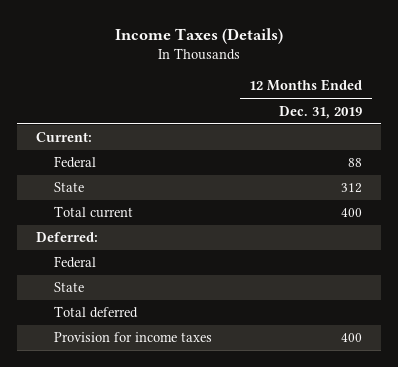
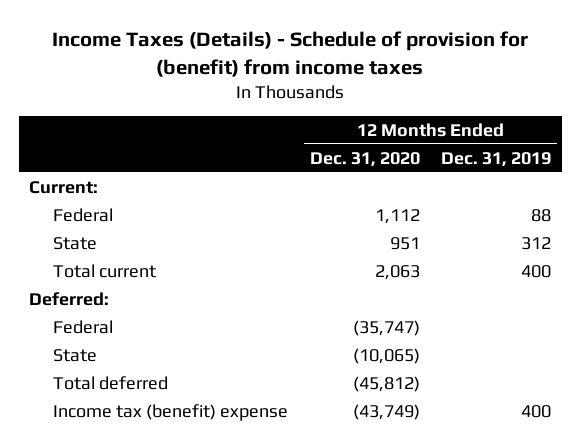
[115,27,284,44] Income Taxes (Details) -> [52,31,529,77] Income Taxes (Details) - Schedule of provision for (benefit) from income taxes
none -> [309,151,420,167] Dec. 31, 2020
[54,332,213,343] Provision for income taxes -> none
none -> [53,403,289,421] Income tax (benefit) expense

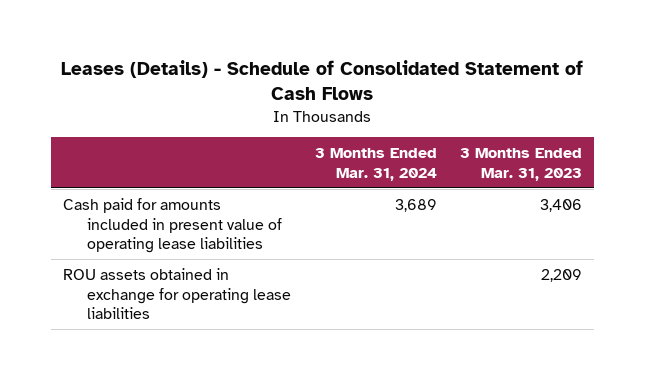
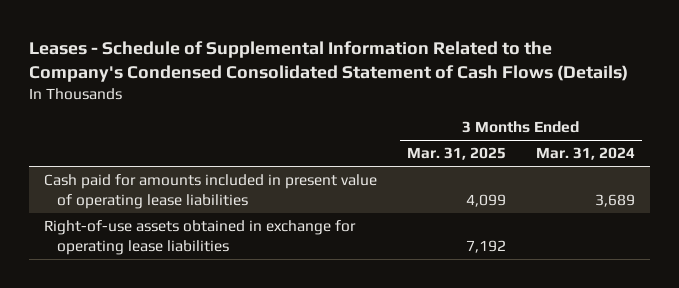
[61,60,584,101] Leases (Details) - Schedule of Consolidated Statement of Cash Flows -> [29,40,629,82] Leases - Schedule of Supplemental Information Related to the Company's Condensed Consolidated Statement of Cash Flows (Details)
[460,148,583,181] 3 Months Ended Mar. 31, 2023 -> none
none -> [406,147,506,161] Mar. 31, 2025
[62,267,292,320] ROU assets obtained in exchange for operating lease liabilities -> [44,219,357,256] Right-of-use assets obtained in exchange for operating lease liabilities

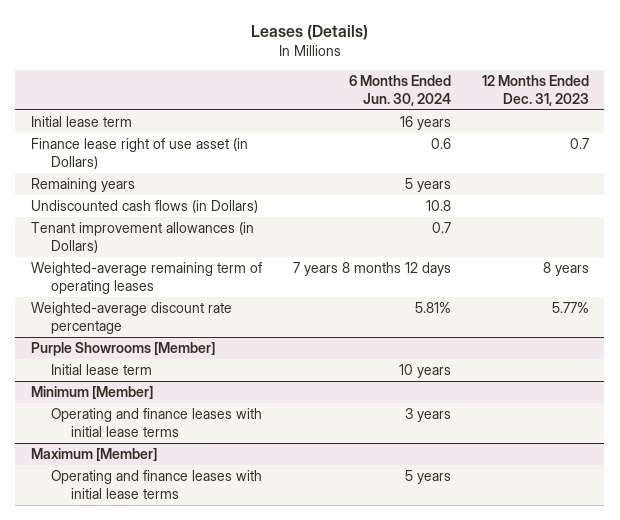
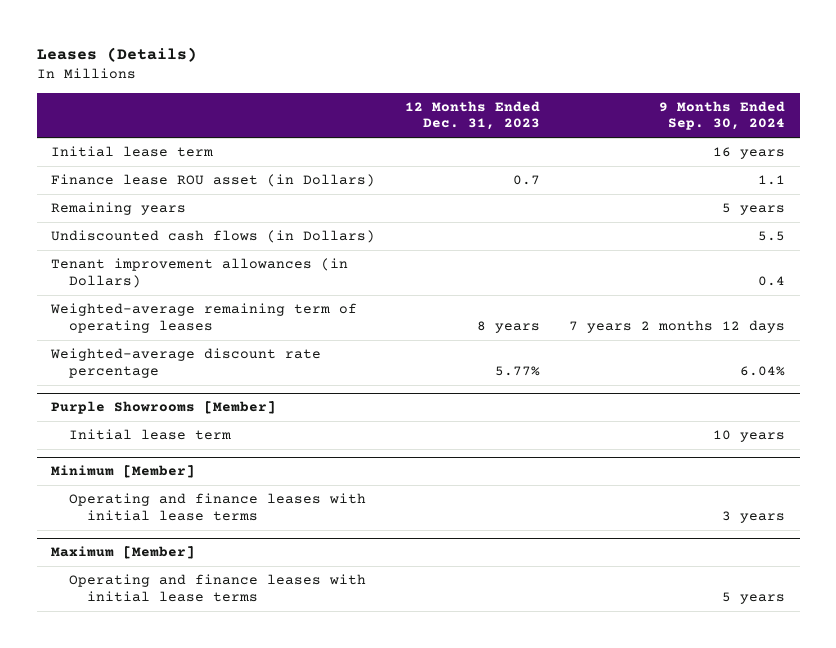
[348,74,451,106] 6 Months Ended Jun. 30, 2024 -> none
none -> [658,100,785,131] 9 Months Ended Sep. 30, 2024
[30,138,248,169] Finance lease right of use asset (in Dollars) -> [51,174,376,188] Finance lease ROU asset (in Dollars)

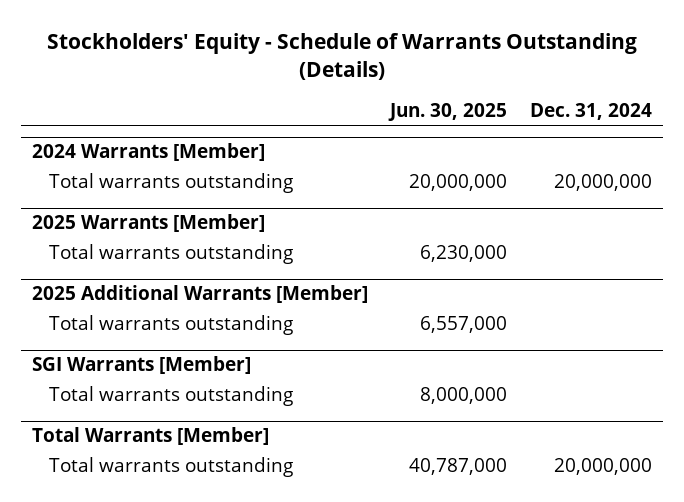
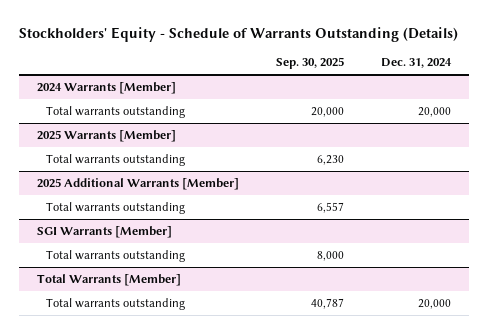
[388,102,508,121] Jun. 30, 2025 -> none
none -> [276,57,345,70] Sep. 30, 2025
[553,174,652,192] 20,000,000 -> [417,106,451,117] 20,000
[553,458,652,476] 20,000,000 -> [417,298,451,309] 20,000

